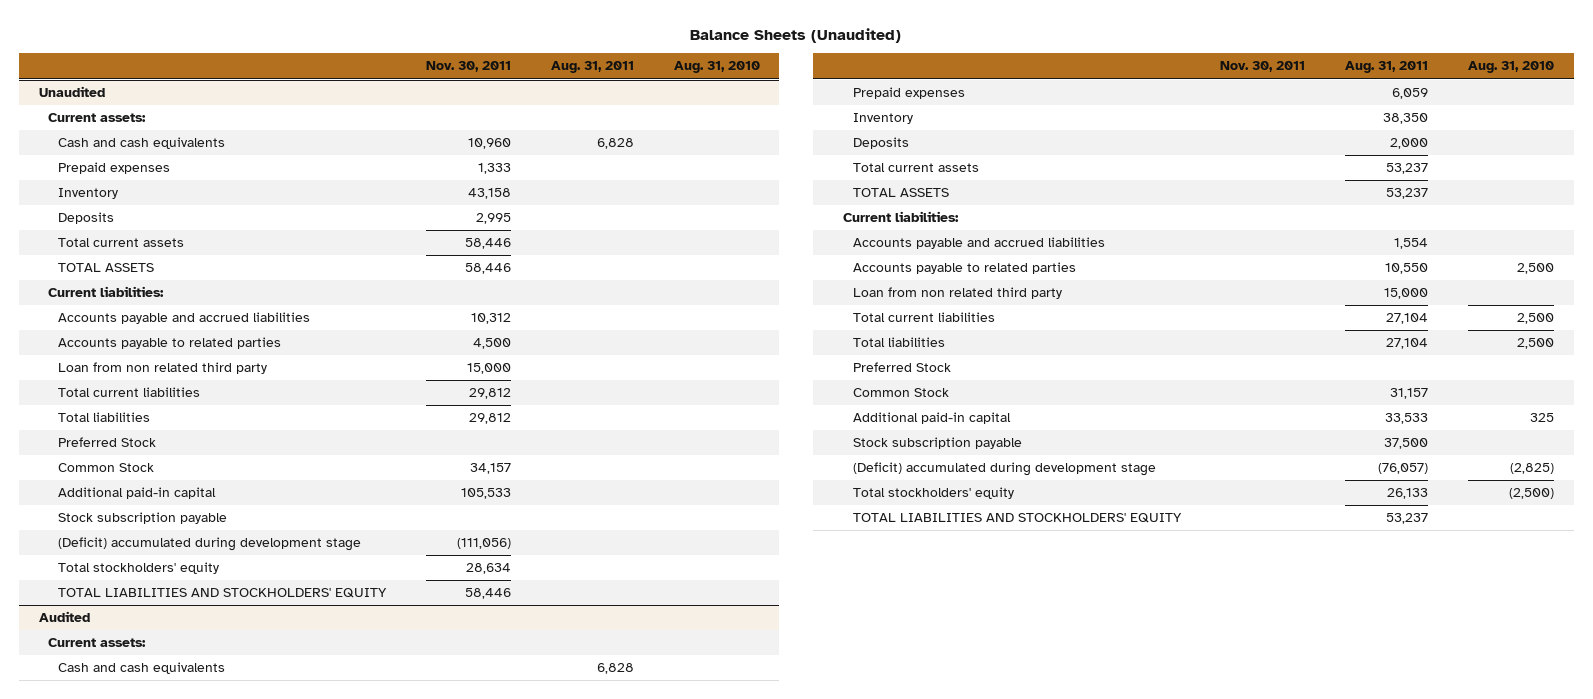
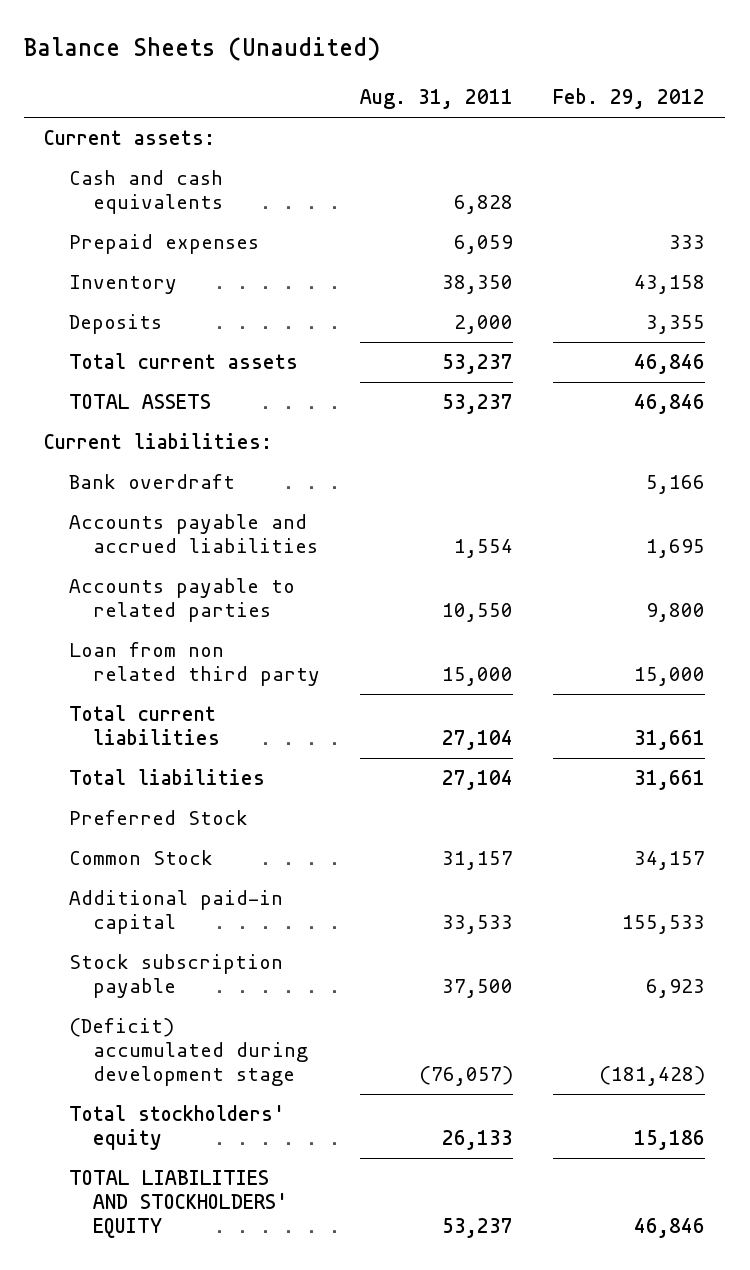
[425,61,511,73] Nov. 30, 2011 -> none
[673,61,760,74] Aug. 31, 2010 -> none
none -> [553,88,706,110] Feb. 29, 2012
[38,86,105,98] Unaudited -> none
[48,113,147,123] Current assets: -> none
[58,137,226,150] Cash and cash equivalents -> none
[58,162,171,175] Prepaid expenses -> none
[58,188,119,200] Inventory -> none
[58,212,115,225] Deposits -> none
[58,238,185,248] Total current assets -> none
[58,263,155,273] TOTAL ASSETS -> none
[48,286,165,298] Current liabilities: -> none
[58,312,311,325] Accounts payable and accrued liabilities -> none
[58,337,282,350] Accounts payable to related parties -> none
[58,362,268,375] Loan from non related third party -> none
[58,387,201,398] Total current liabilities -> none
[58,412,151,423] Total liabilities -> none
[58,437,157,448] Preferred Stock -> none
[58,463,155,473] Common Stock -> none
[58,487,217,500] Additional paid-in capital -> none
[58,512,228,525] Stock subscription payable -> none
[58,537,362,552] (Deficit) accumulated during development stage -> none
[58,562,220,575] Total stockholders' equity -> none
[58,588,388,599] TOTAL LIABILITIES AND STOCKHOLDERS' EQUITY -> none
[38,611,90,623] Audited -> none
none -> [68,474,235,490] Bank overdraft

